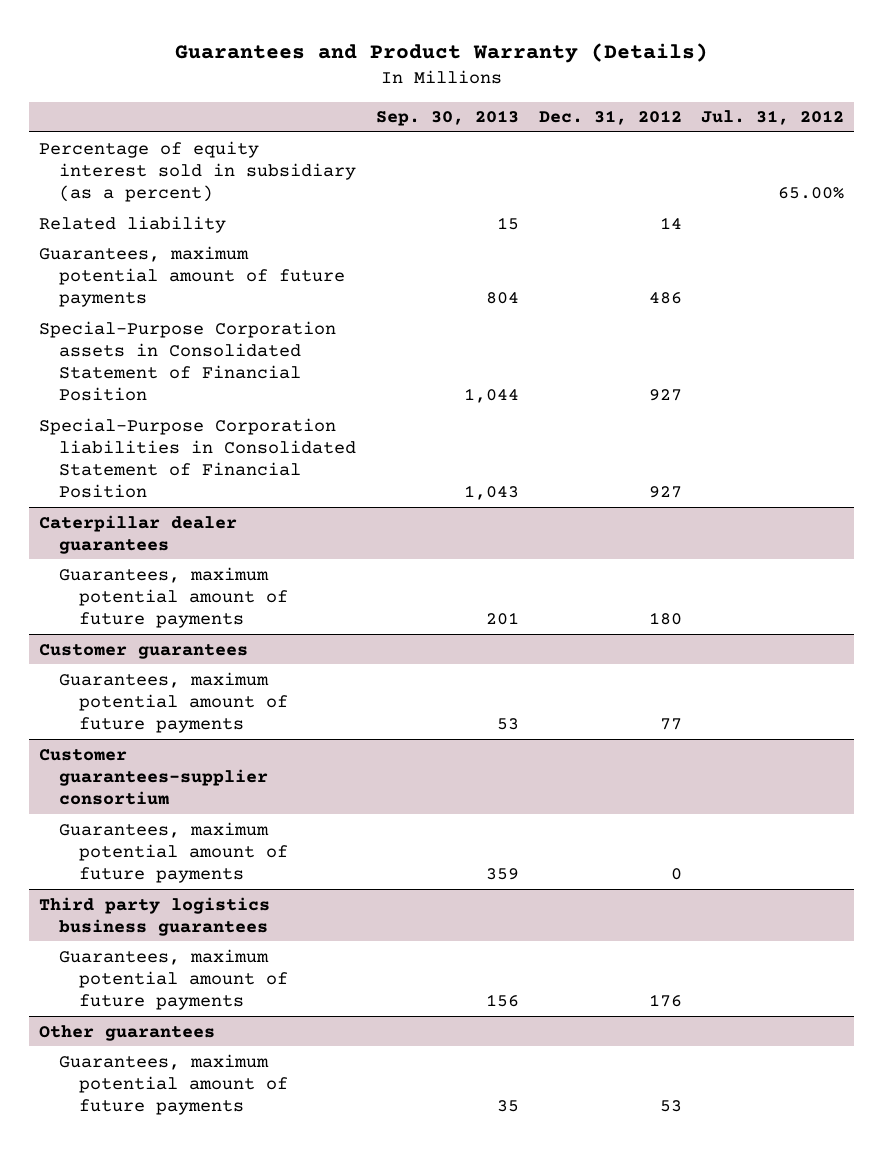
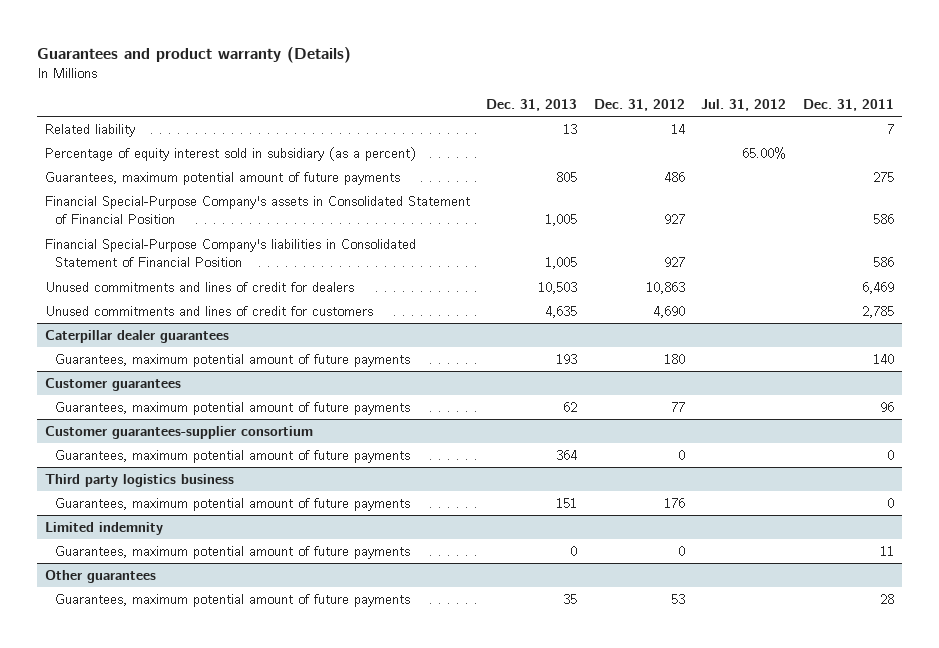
[174,43,708,64] Guarantees and Product Warranty (Details) -> [36,46,351,63] Guarantees and product warranty (Details)
[375,110,519,127] Sep. 30, 2013 -> none
none -> [486,98,578,111] Dec. 31, 2013
none -> [802,98,894,111] Dec. 31, 2011
[39,140,357,202] Percentage of equity interest sold in subsidiary (as a percent) -> [44,147,416,162] Percentage of equity interest sold in subsidiary (as a percent)
[39,320,337,401] Special-Purpose Corporation assets in Consolidated Statement of Financial Position -> [44,196,470,225] Financial Special-Purpose Company's assets in Consolidated Statement of Financial Position
[39,417,357,498] Special-Purpose Corporation liabilities in Consolidated Statement of Financial Position -> [44,239,416,268] Financial Special-Purpose Company's liabilities in Consolidated Statement of Financial Position
none -> [44,282,354,293] Unused commitments and lines of credit for dealers
none -> [44,306,373,317] Unused commitments and lines of credit for customers
[39,896,271,936] Third party logistics business guarantees -> [44,474,234,488] Third party logistics business
none -> [44,522,163,536] Limited indemnity
none -> [54,546,410,560] Guarantees, maximum potential amount of future payments

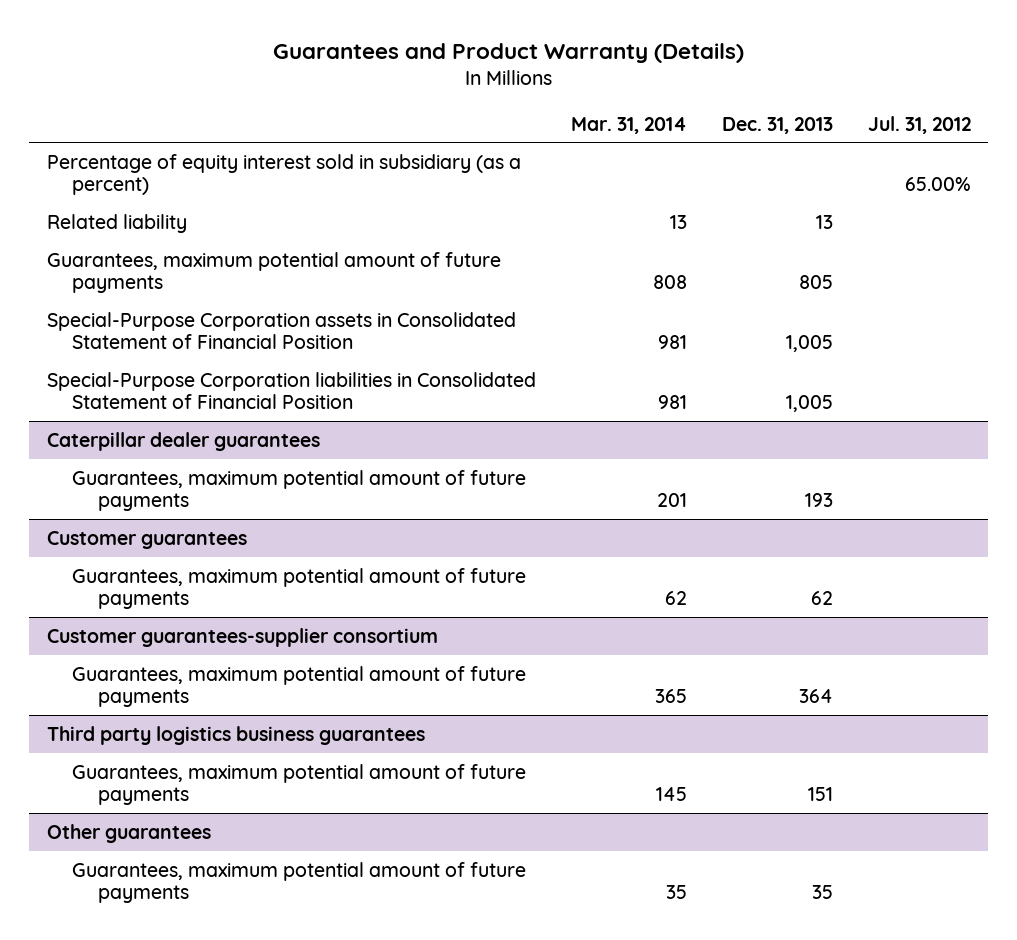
[36,46,351,63] Guarantees and product warranty (Details) -> [272,43,744,64] Guarantees and Product Warranty (Details)
[593,98,685,111] Dec. 31, 2012 -> none
[802,98,894,111] Dec. 31, 2011 -> none
none -> [570,116,687,134] Mar. 31, 2014
[44,124,135,138] Related liability -> [46,213,187,233] Related liability
[44,282,354,293] Unused commitments and lines of credit for dealers -> none
[44,306,373,317] Unused commitments and lines of credit for customers -> none
[44,196,470,225] Financial Special-Purpose Company's assets in Consolidated Statement of Financial Position -> [46,311,516,350] Special-Purpose Corporation assets in Consolidated Statement of Financial Position
[44,239,416,268] Financial Special-Purpose Company's liabilities in Consolidated Statement of Financial Position -> [46,371,536,410] Special-Purpose Corporation liabilities in Consolidated Statement of Financial Position
[44,474,234,488] Third party logistics business -> [46,725,425,745] Third party logistics business guarantees
[44,522,163,536] Limited indemnity -> none
[54,546,410,560] Guarantees, maximum potential amount of future payments -> none

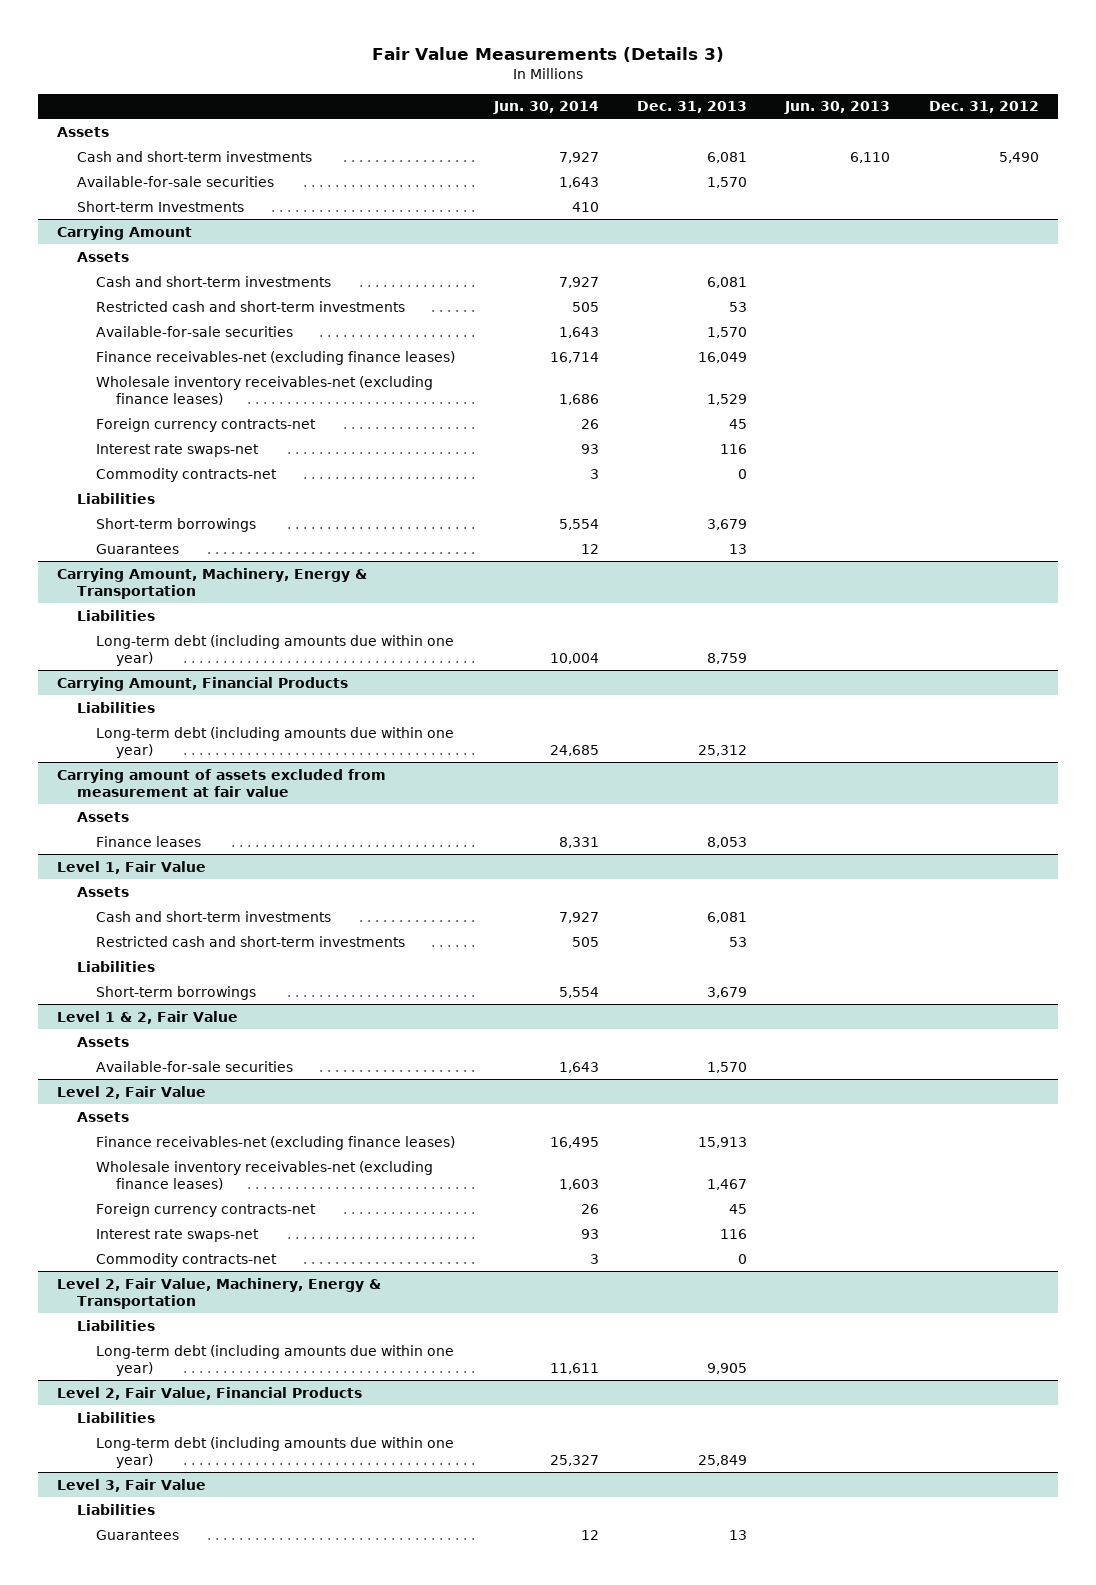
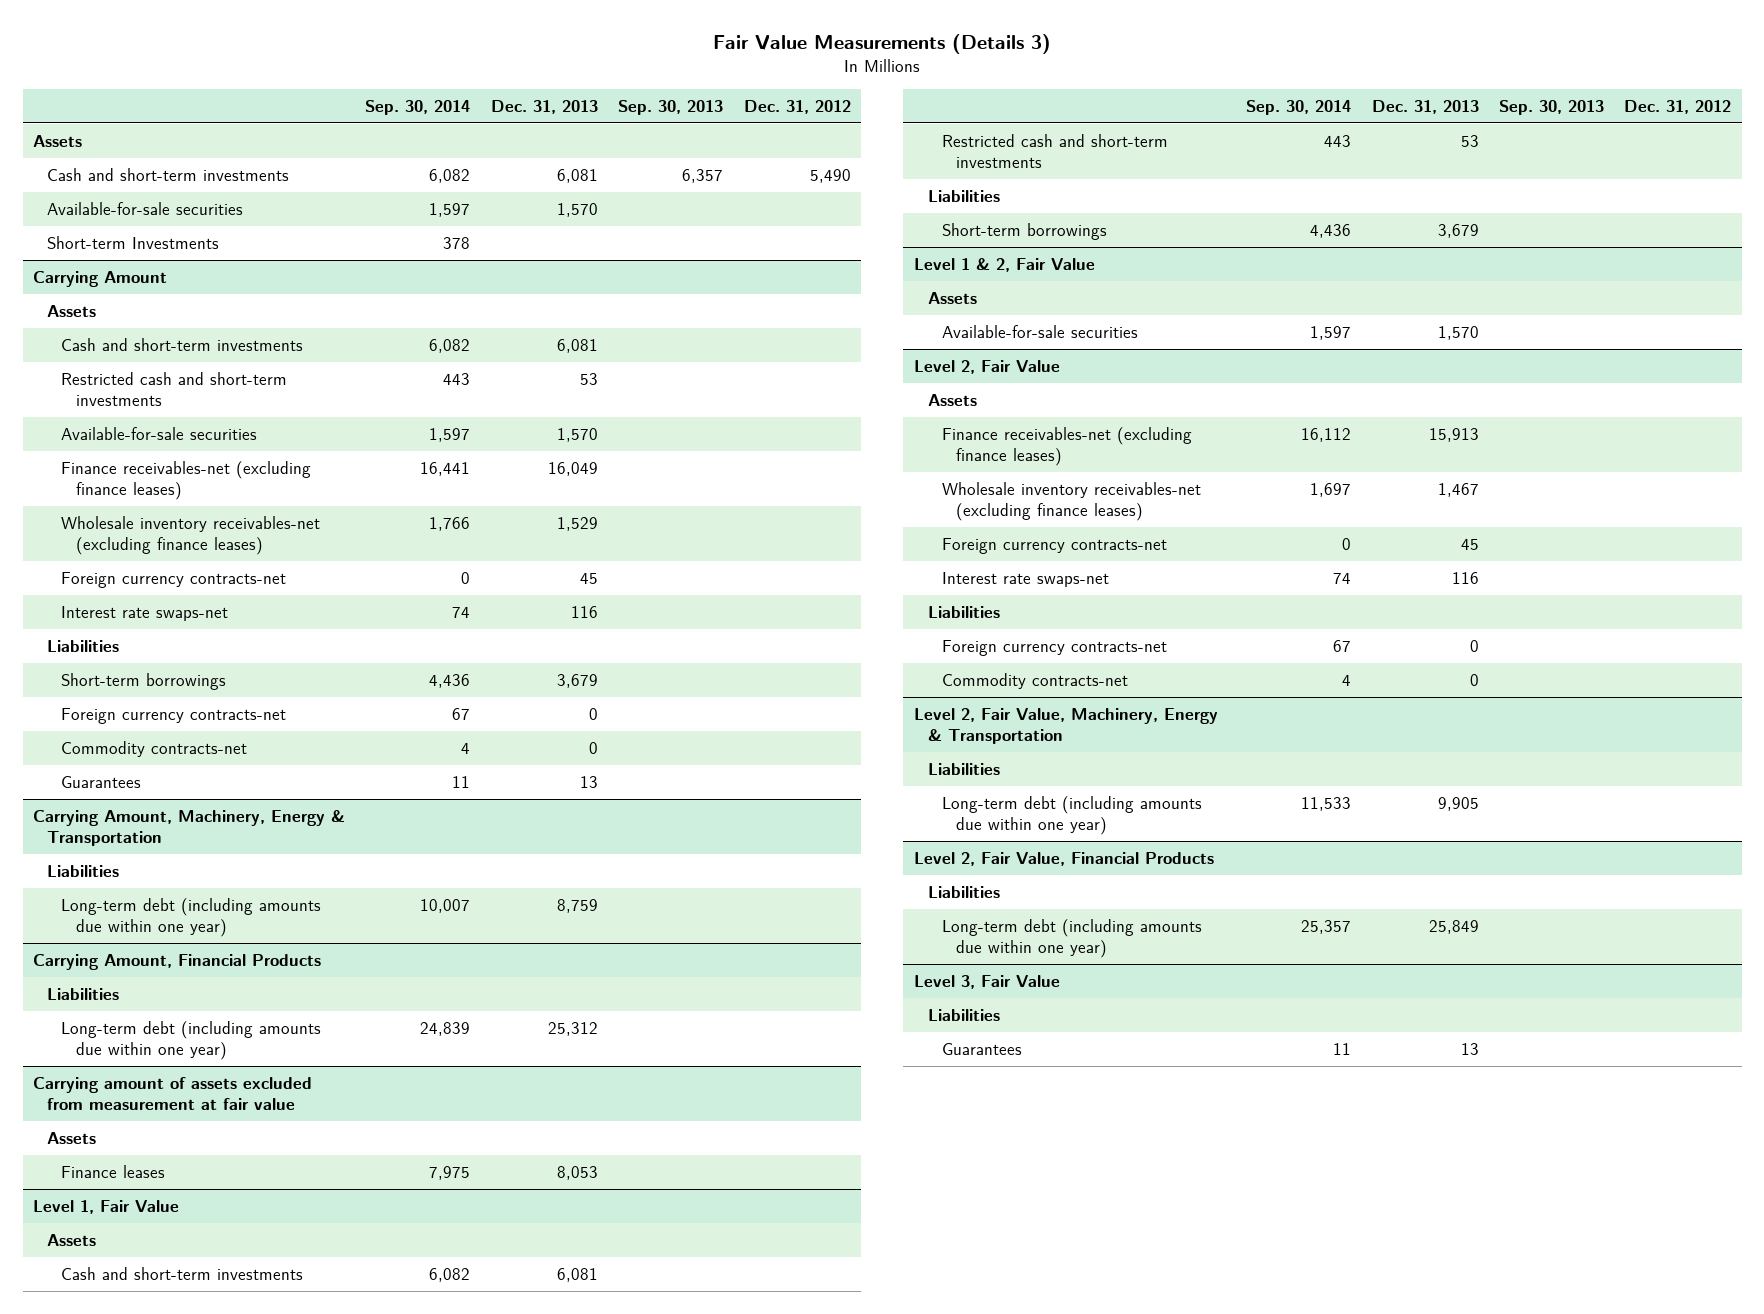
[492,101,599,115] Jun. 30, 2014 -> none
[784,101,891,115] Jun. 30, 2013 -> none
none -> [365,99,471,115] Sep. 30, 2014
none -> [618,99,724,115] Sep. 30, 2013
none -> [61,707,287,724] Foreign currency contracts-net
[96,467,278,482] Commodity contracts-net -> [61,740,248,757] Commodity contracts-net
none -> [927,605,1000,618] Liabilities
none -> [942,639,1168,656] Foreign currency contracts-net

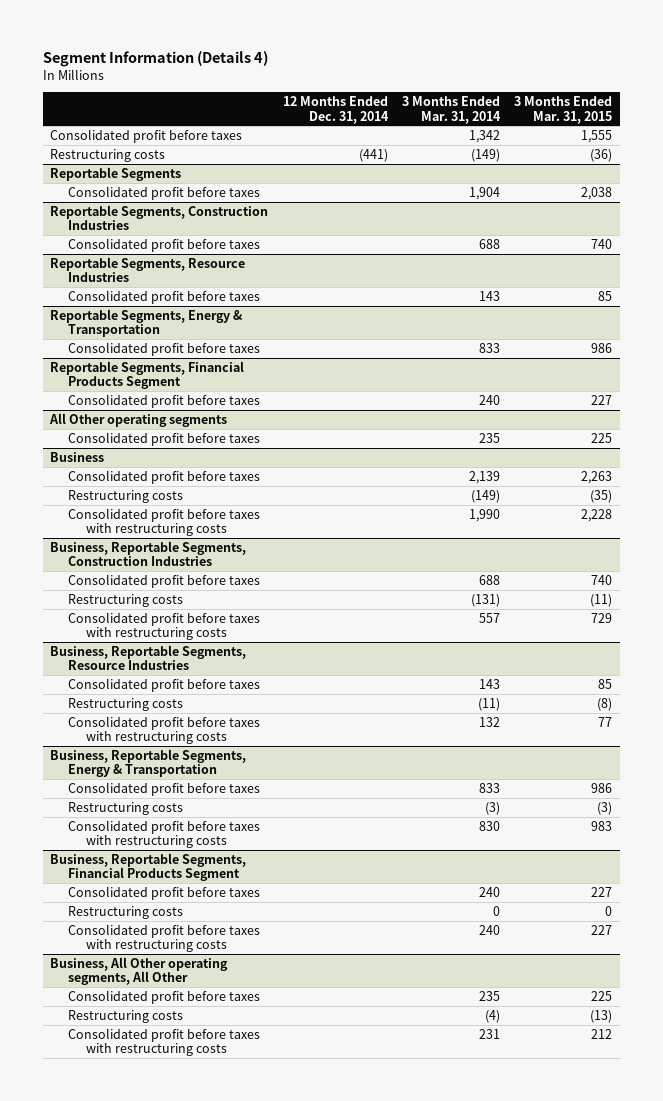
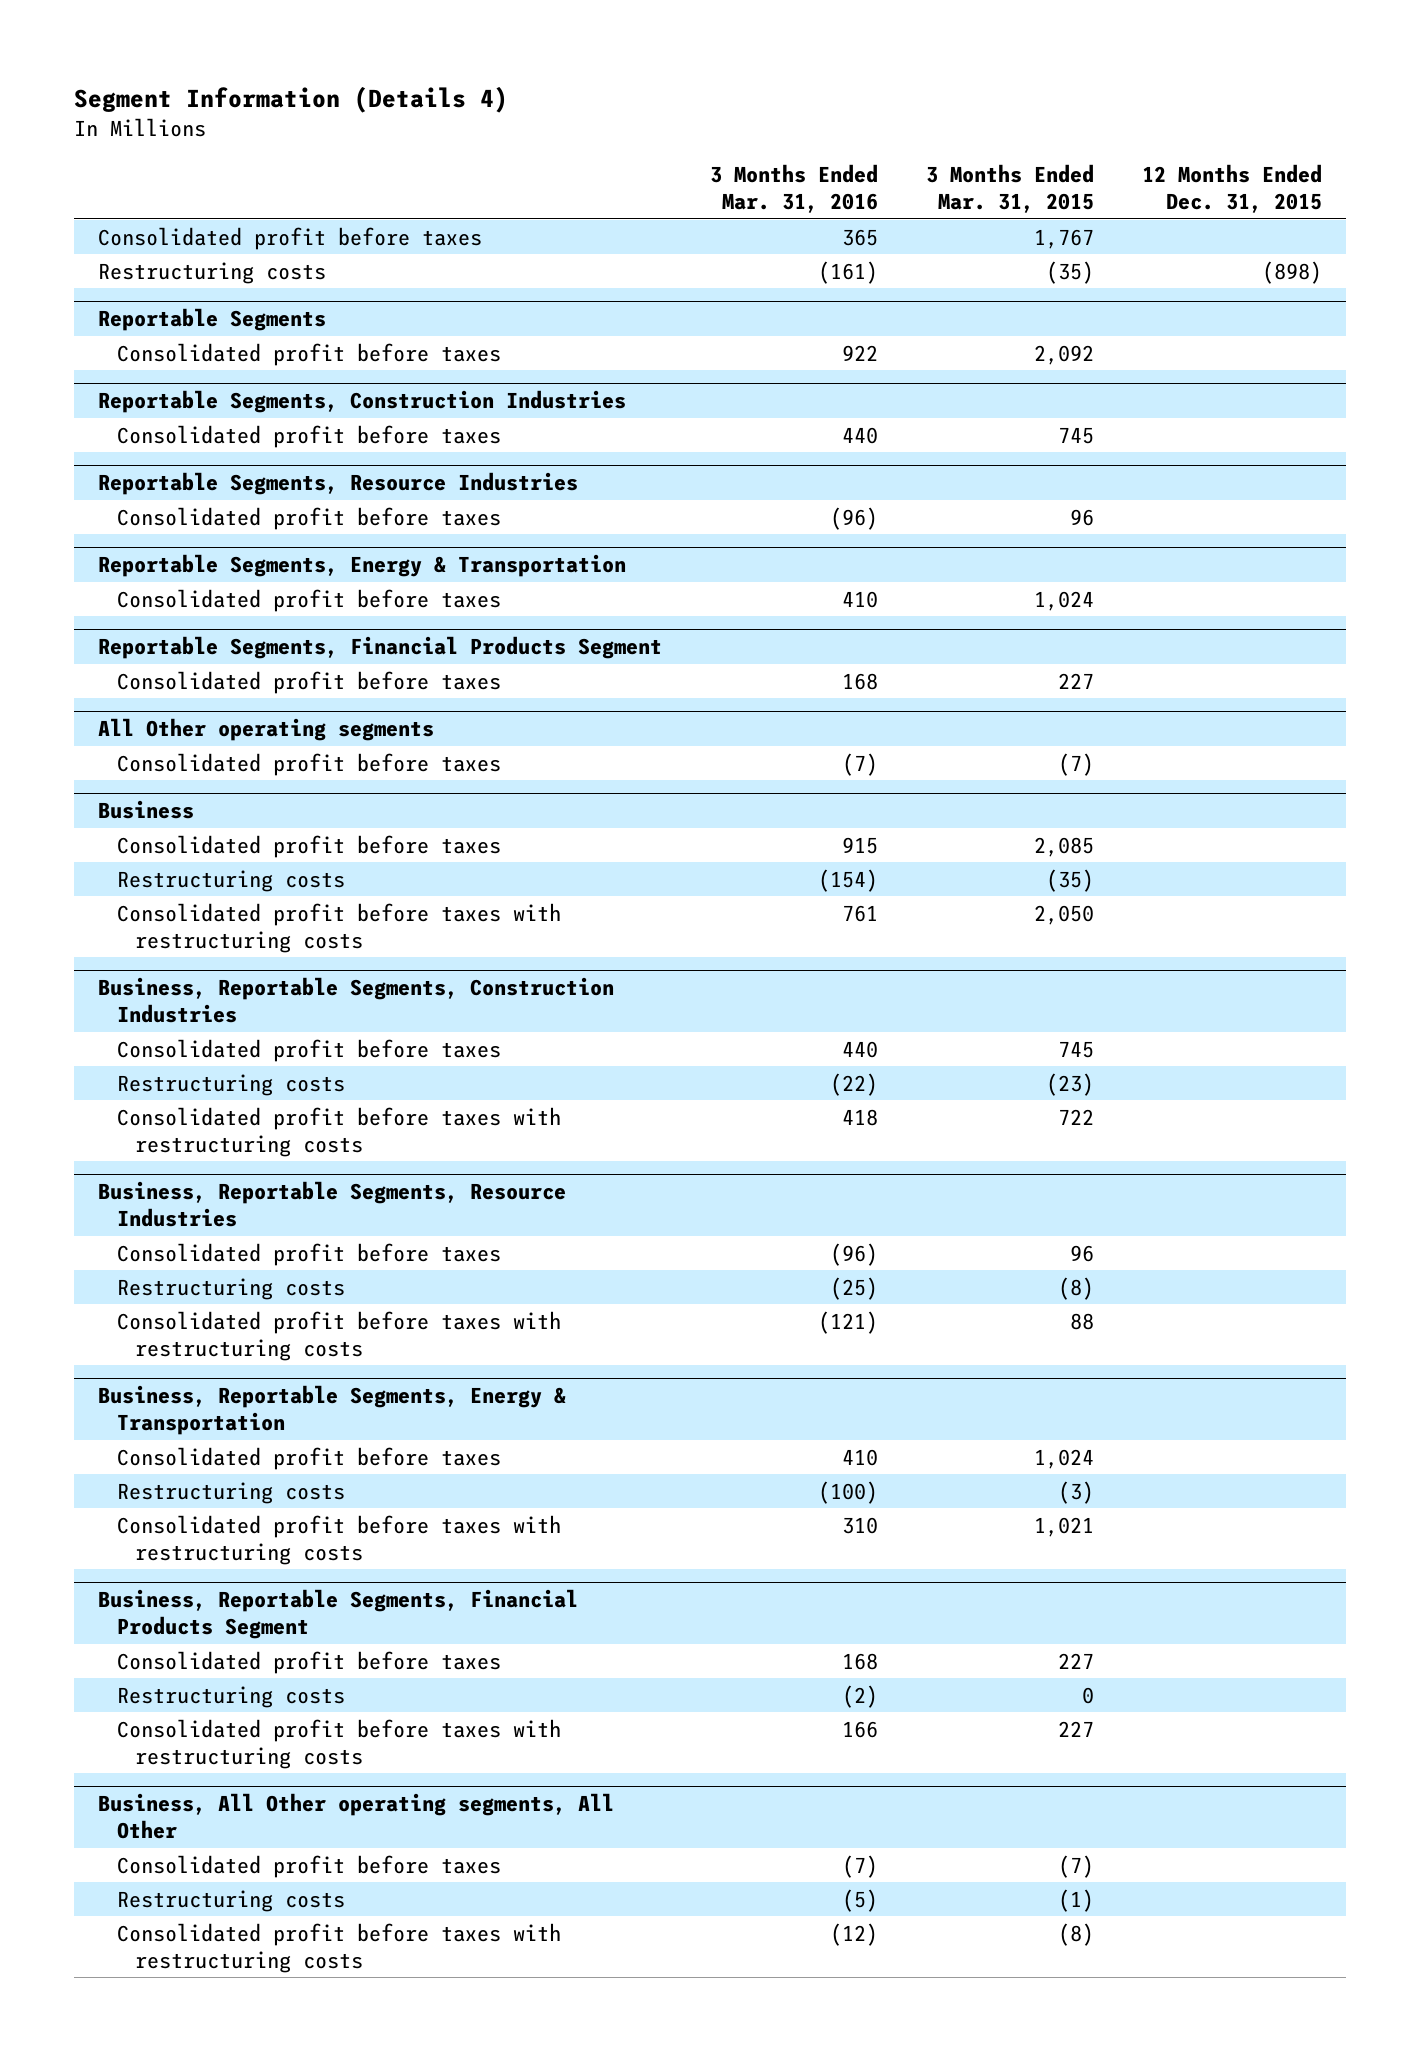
[282,96,389,124] 12 Months Ended Dec. 31, 2014 -> none
[401,96,501,124] 3 Months Ended Mar. 31, 2014 -> none
none -> [710,163,879,213] 3 Months Ended Mar. 31, 2016
none -> [1141,163,1322,213] 12 Months Ended Dec. 31, 2015
[581,129,613,143] 1,555 -> [1033,228,1094,249] 1,767
[590,148,613,162] (36) -> [1045,260,1094,284] (35)
[581,186,613,200] 2,038 -> [1033,344,1094,365] 2,092
[591,238,613,249] 740 -> [1057,426,1094,444] 745
[598,290,613,301] 85 -> [1069,508,1094,526] 96
[591,342,613,353] 986 -> [1033,590,1094,611] 1,024
[591,432,613,443] 225 -> [1057,752,1094,776] (7)
[581,470,613,484] 2,263 -> [1033,836,1094,857] 2,085
[581,508,613,522] 2,228 -> [1033,904,1094,925] 2,050
[591,574,613,585] 740 -> [1057,1040,1094,1058] 745
[590,593,613,607] (11) -> [1045,1072,1094,1096] (23)
[591,612,613,623] 729 -> [1057,1108,1094,1125] 722
[598,678,613,689] 85 -> [1069,1244,1094,1262] 96
[598,716,613,727] 77 -> [1069,1312,1094,1330] 88
[591,782,613,793] 986 -> [1033,1448,1094,1469] 1,024
[591,820,613,831] 983 -> [1033,1516,1094,1537] 1,021
[591,990,613,1001] 225 -> [1057,1854,1094,1878] (7)
[590,1009,613,1023] (13) -> [1057,1888,1094,1912] (1)
[591,1028,613,1039] 212 -> [1057,1922,1094,1946] (8)

